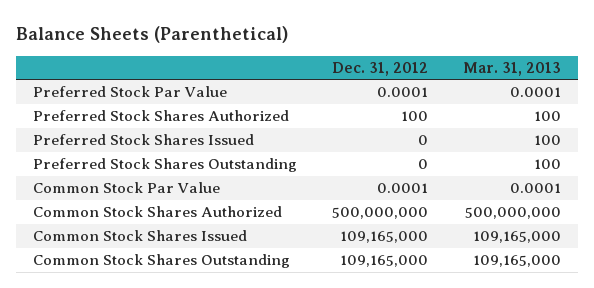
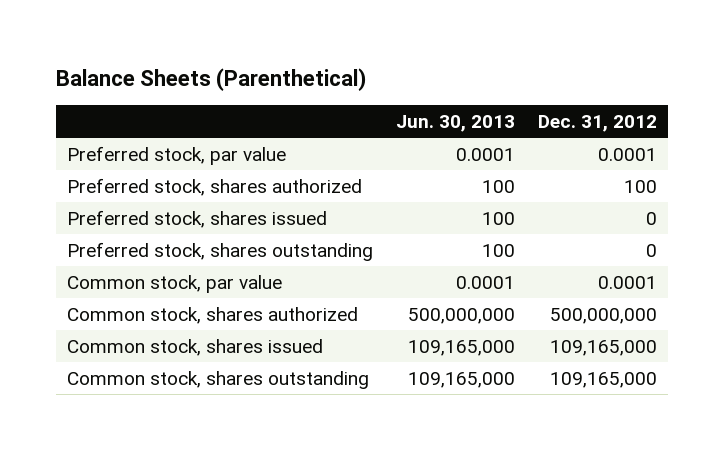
[462,61,561,76] Mar. 31, 2013 -> none
none -> [396,114,516,132] Jun. 30, 2013
[33,86,228,98] Preferred Stock Par Value -> [67,146,287,166] Preferred stock, par value
[33,110,290,122] Preferred Stock Shares Authorized -> [67,178,363,197] Preferred stock, shares authorized
[33,134,255,146] Preferred Stock Shares Issued -> [67,210,328,229] Preferred stock, shares issued
[33,158,298,173] Preferred Stock Shares Outstanding -> [67,242,374,262] Preferred stock, shares outstanding
[33,182,221,194] Common Stock Par Value -> [67,275,283,294] Common stock, par value
[33,206,283,218] Common Stock Shares Authorized -> [67,307,359,325] Common stock, shares authorized
[33,230,248,242] Common Stock Shares Issued -> [67,339,324,357] Common stock, shares issued
[33,254,291,269] Common Stock Shares Outstanding -> [67,371,370,390] Common stock, shares outstanding

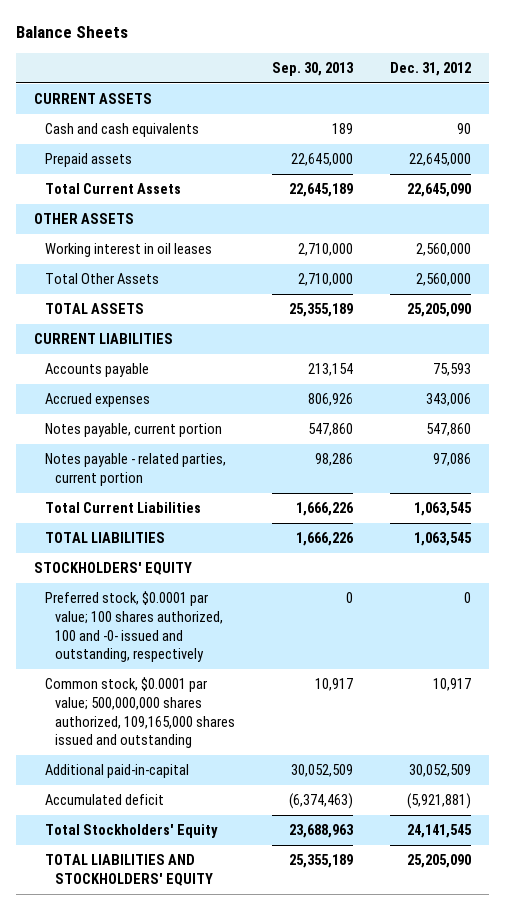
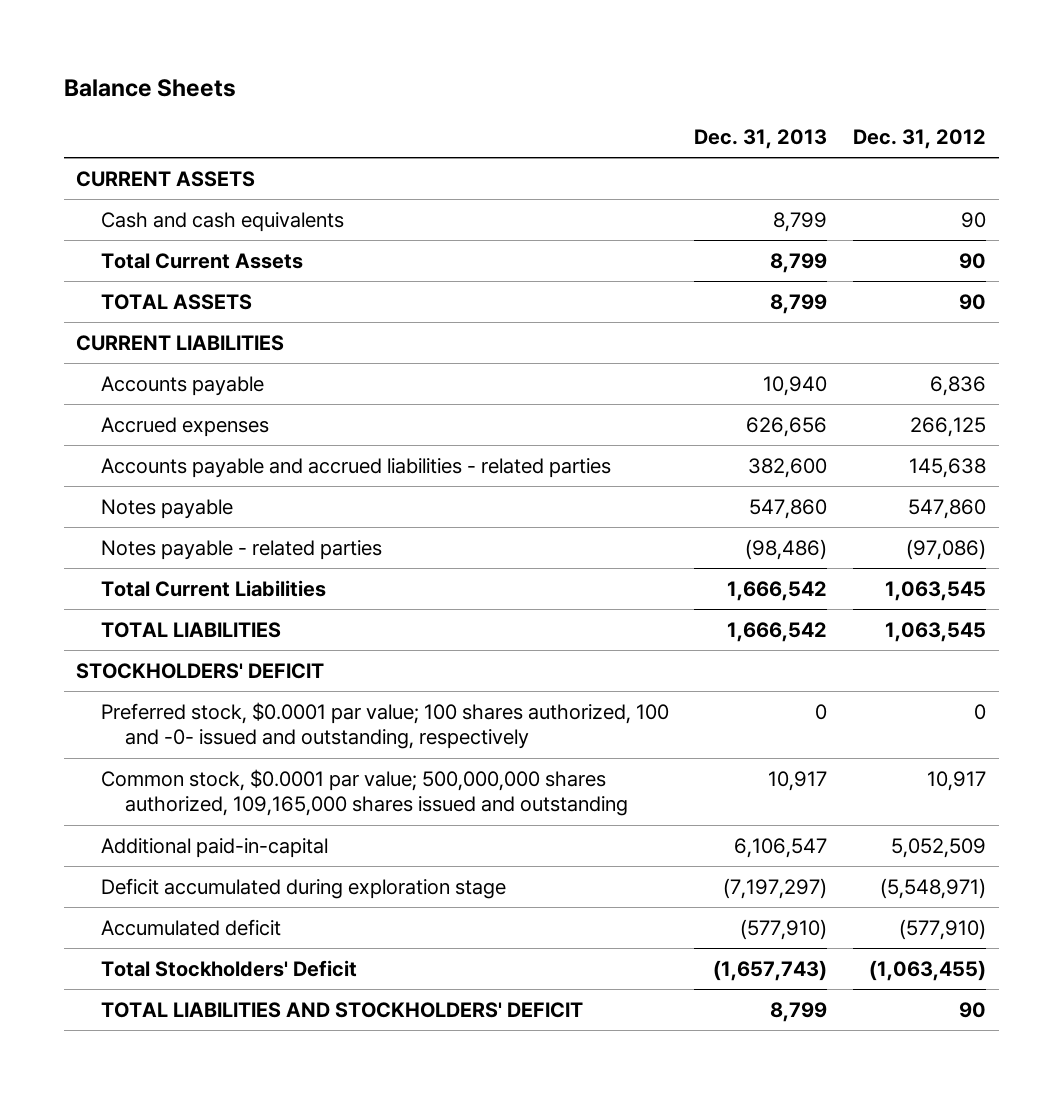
[271,61,354,76] Sep. 30, 2013 -> none
none -> [694,129,828,150] Dec. 31, 2013
[44,153,132,168] Prepaid assets -> none
[33,213,134,225] OTHER ASSETS -> none
[44,243,212,258] Working interest in oil leases -> none
[44,273,159,285] Total Other Assets -> none
[406,183,471,198] 22,645,090 -> [959,252,987,269] 90
[406,303,471,318] 25,205,090 -> [959,293,987,310] 90
[432,363,471,377] 75,593 -> [930,375,987,396] 6,836
[425,393,471,407] 343,006 -> [910,416,987,437] 266,125
none -> [100,457,611,478] Accounts payable and accrued liabilities - related parties
[44,423,222,438] Notes payable, current portion -> [100,498,233,519] Notes payable
[44,453,226,486] Notes payable - related parties, current portion -> [100,539,382,560] Notes payable - related parties
[432,453,471,467] 97,086 -> [906,538,987,560] (97,086)
[33,562,192,576] STOCKHOLDERS' EQUITY -> [76,662,325,679] STOCKHOLDERS' DEFICIT
[408,764,471,778] 30,052,509 -> [891,837,987,858] 5,052,509
none -> [100,877,506,899] Deficit accumulated during exploration stage
[406,793,471,810] (5,921,881) -> [899,918,987,940] (577,910)
[44,824,218,839] Total Stockholders' Equity -> [100,959,357,977] Total Stockholders' Deficit
[406,824,472,839] 24,141,545 -> [869,959,987,981] (1,063,455)
[44,854,214,886] TOTAL LIABILITIES AND STOCKHOLDERS' EQUITY -> [100,1001,583,1018] TOTAL LIABILITIES AND STOCKHOLDERS' DEFICIT
[406,854,471,869] 25,205,090 -> [959,1001,987,1018] 90

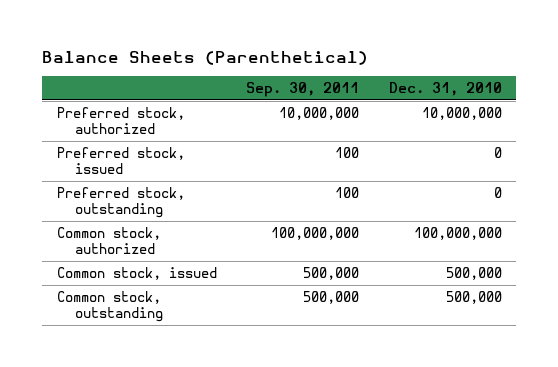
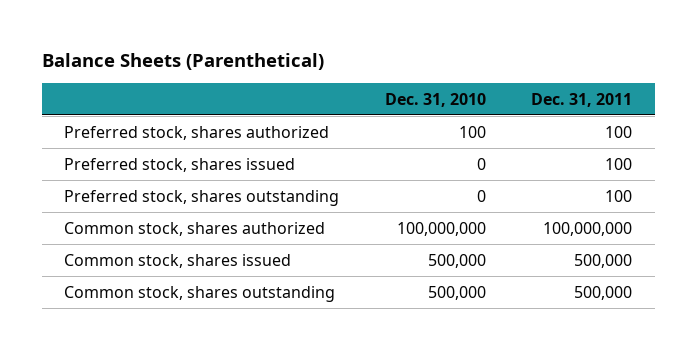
[246,81,360,97] Sep. 30, 2011 -> none
none -> [531,92,633,107] Dec. 31, 2011
[56,107,185,134] Preferred stock, authorized -> [64,125,330,140] Preferred stock, shares authorized
[421,107,502,121] 10,000,000 -> [458,125,486,138] 100
[56,147,185,174] Preferred stock, issued -> [64,157,296,172] Preferred stock, shares issued
[56,187,185,218] Preferred stock, outstanding -> [64,189,340,206] Preferred stock, shares outstanding
[56,227,161,254] Common stock, authorized -> [64,221,326,236] Common stock, shares authorized
[56,267,217,281] Common stock, issued -> [64,253,292,268] Common stock, shares issued
[56,291,163,322] Common stock, outstanding -> [64,285,336,302] Common stock, shares outstanding

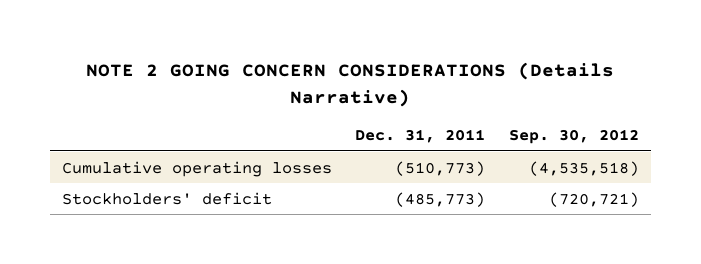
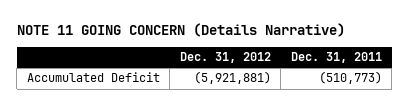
[86,62,615,107] NOTE 2 GOING CONCERN CONSIDERATIONS (Details Narrative) -> [16,22,345,37] NOTE 11 GOING CONCERN (Details Narrative)
[508,129,639,145] Sep. 30, 2012 -> none
none -> [179,52,271,64] Dec. 31, 2012
[61,191,272,205] Stockholders' deficit -> none
[61,160,332,177] Cumulative operating losses -> [26,72,160,83] Accumulated Deficit

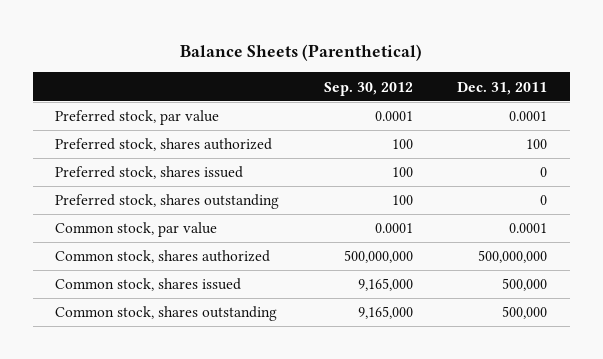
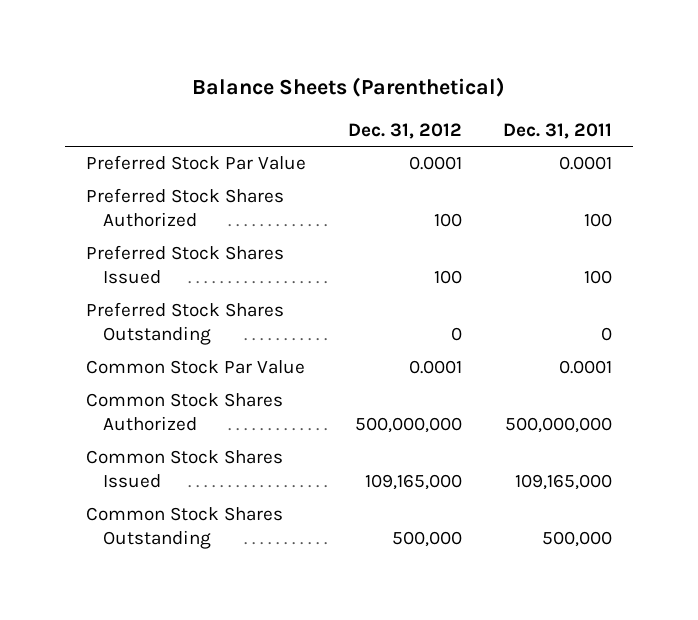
[323,81,413,96] Sep. 30, 2012 -> none
none -> [347,122,462,139] Dec. 31, 2012
[55,110,220,126] Preferred stock, par value -> [86,155,307,171] Preferred Stock Par Value
[55,138,273,152] Preferred stock, shares authorized -> [86,188,285,228] Preferred Stock Shares Authorized
[55,166,244,180] Preferred stock, shares issued -> [86,245,285,285] Preferred Stock Shares Issued
[540,167,548,178] 0 -> [584,270,613,285] 100
[55,194,280,210] Preferred stock, shares outstanding -> [86,302,285,346] Preferred Stock Shares Outstanding
[55,222,218,238] Common stock, par value -> [86,360,306,375] Common Stock Par Value
[55,250,271,264] Common stock, shares authorized -> [86,393,284,432] Common Stock Shares Authorized
[55,278,242,292] Common stock, shares issued -> [86,450,284,489] Common Stock Shares Issued
[502,278,548,292] 500,000 -> [515,474,613,491] 109,165,000
[55,306,278,322] Common stock, shares outstanding -> [86,507,284,550] Common Stock Shares Outstanding

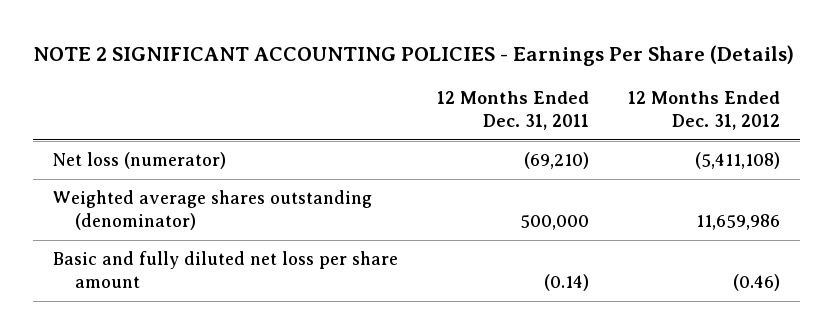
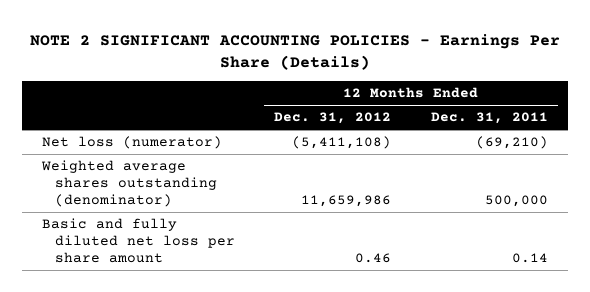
[544,274,590,292] (0.14) -> [511,253,548,264] 0.14
[733,274,781,292] (0.46) -> [355,253,392,264] 0.46

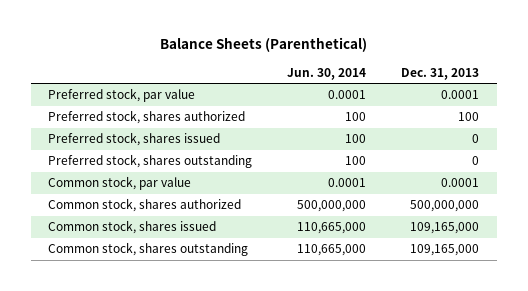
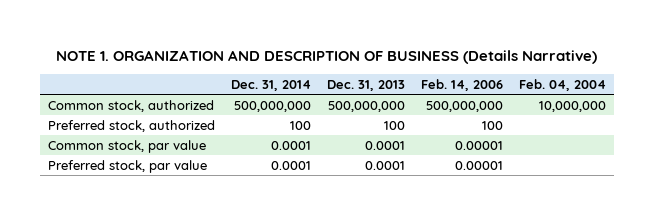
[159,37,367,53] Balance Sheets (Parenthetical) -> [56,49,598,64] NOTE 1. ORGANIZATION AND DESCRIPTION OF BUSINESS (Details Narrative)
[287,67,367,80] Jun. 30, 2014 -> none
none -> [231,79,312,91] Dec. 31, 2014
none -> [421,78,504,91] Feb. 14, 2006
none -> [519,78,607,91] Feb. 04, 2004
[48,132,221,147] Preferred stock, shares issued -> none
[48,154,253,169] Preferred stock, shares outstanding -> none
none -> [48,99,215,112] Common stock, authorized
[48,110,246,125] Preferred stock, shares authorized -> [48,119,216,132] Preferred stock, authorized
[48,198,242,213] Common stock, shares authorized -> none
[48,220,217,235] Common stock, shares issued -> none
[48,242,249,257] Common stock, shares outstanding -> none
[48,88,196,103] Preferred stock, par value -> [48,159,208,173] Preferred stock, par value

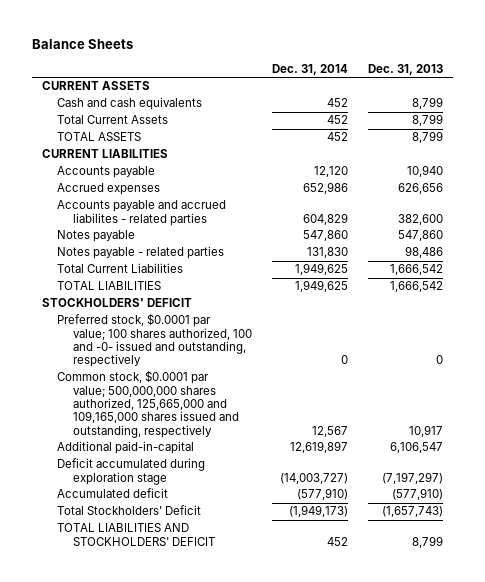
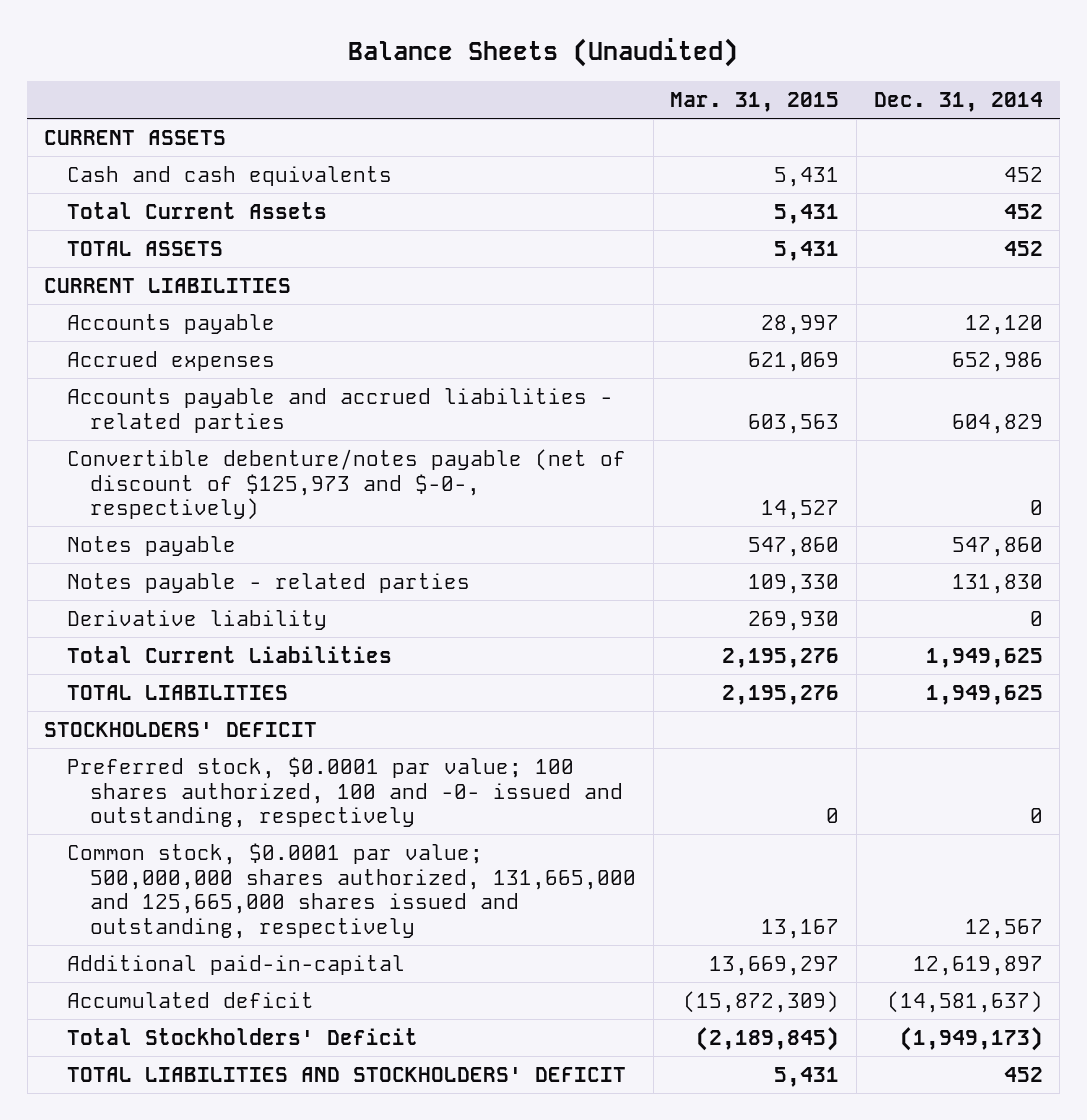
[31,39,133,50] Balance Sheets -> [348,38,739,68] Balance Sheets (Unaudited)
[368,64,444,76] Dec. 31, 2013 -> none
none -> [670,92,840,113] Mar. 31, 2015
[57,200,227,226] Accounts payable and accrued liabilites - related parties -> [67,388,614,433] Accounts payable and accrued liabilities - related parties
none -> [67,449,627,521] Convertible debenture/notes payable (net of discount of $125,973 and $-0-, respectively)
none -> [67,610,328,631] Derivative liability
[57,370,239,438] Common stock, $0.0001 par value; 500,000,000 shares authorized, 125,665,000 and 109,165,000 shares issued and outstanding, respectively -> [67,843,636,939] Common stock, $0.0001 par value; 500,000,000 shares authorized, 131,665,000 and 125,665,000 shares issued and outstanding, respectively
[57,458,206,485] Deficit accumulated during exploration stage -> none
[297,488,349,501] (577,910) -> [886,991,1043,1014] (14,581,637)

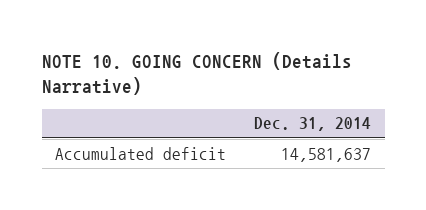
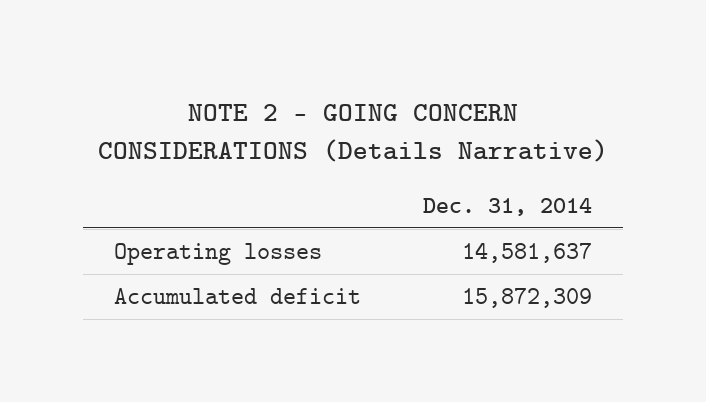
[41,51,352,96] NOTE 10. GOING CONCERN (Details Narrative) -> [97,103,608,162] NOTE 2 - GOING CONCERN CONSIDERATIONS (Details Narrative)
none -> [114,242,323,265] Operating losses
[280,147,371,162] 14,581,637 -> [461,287,592,308] 15,872,309

